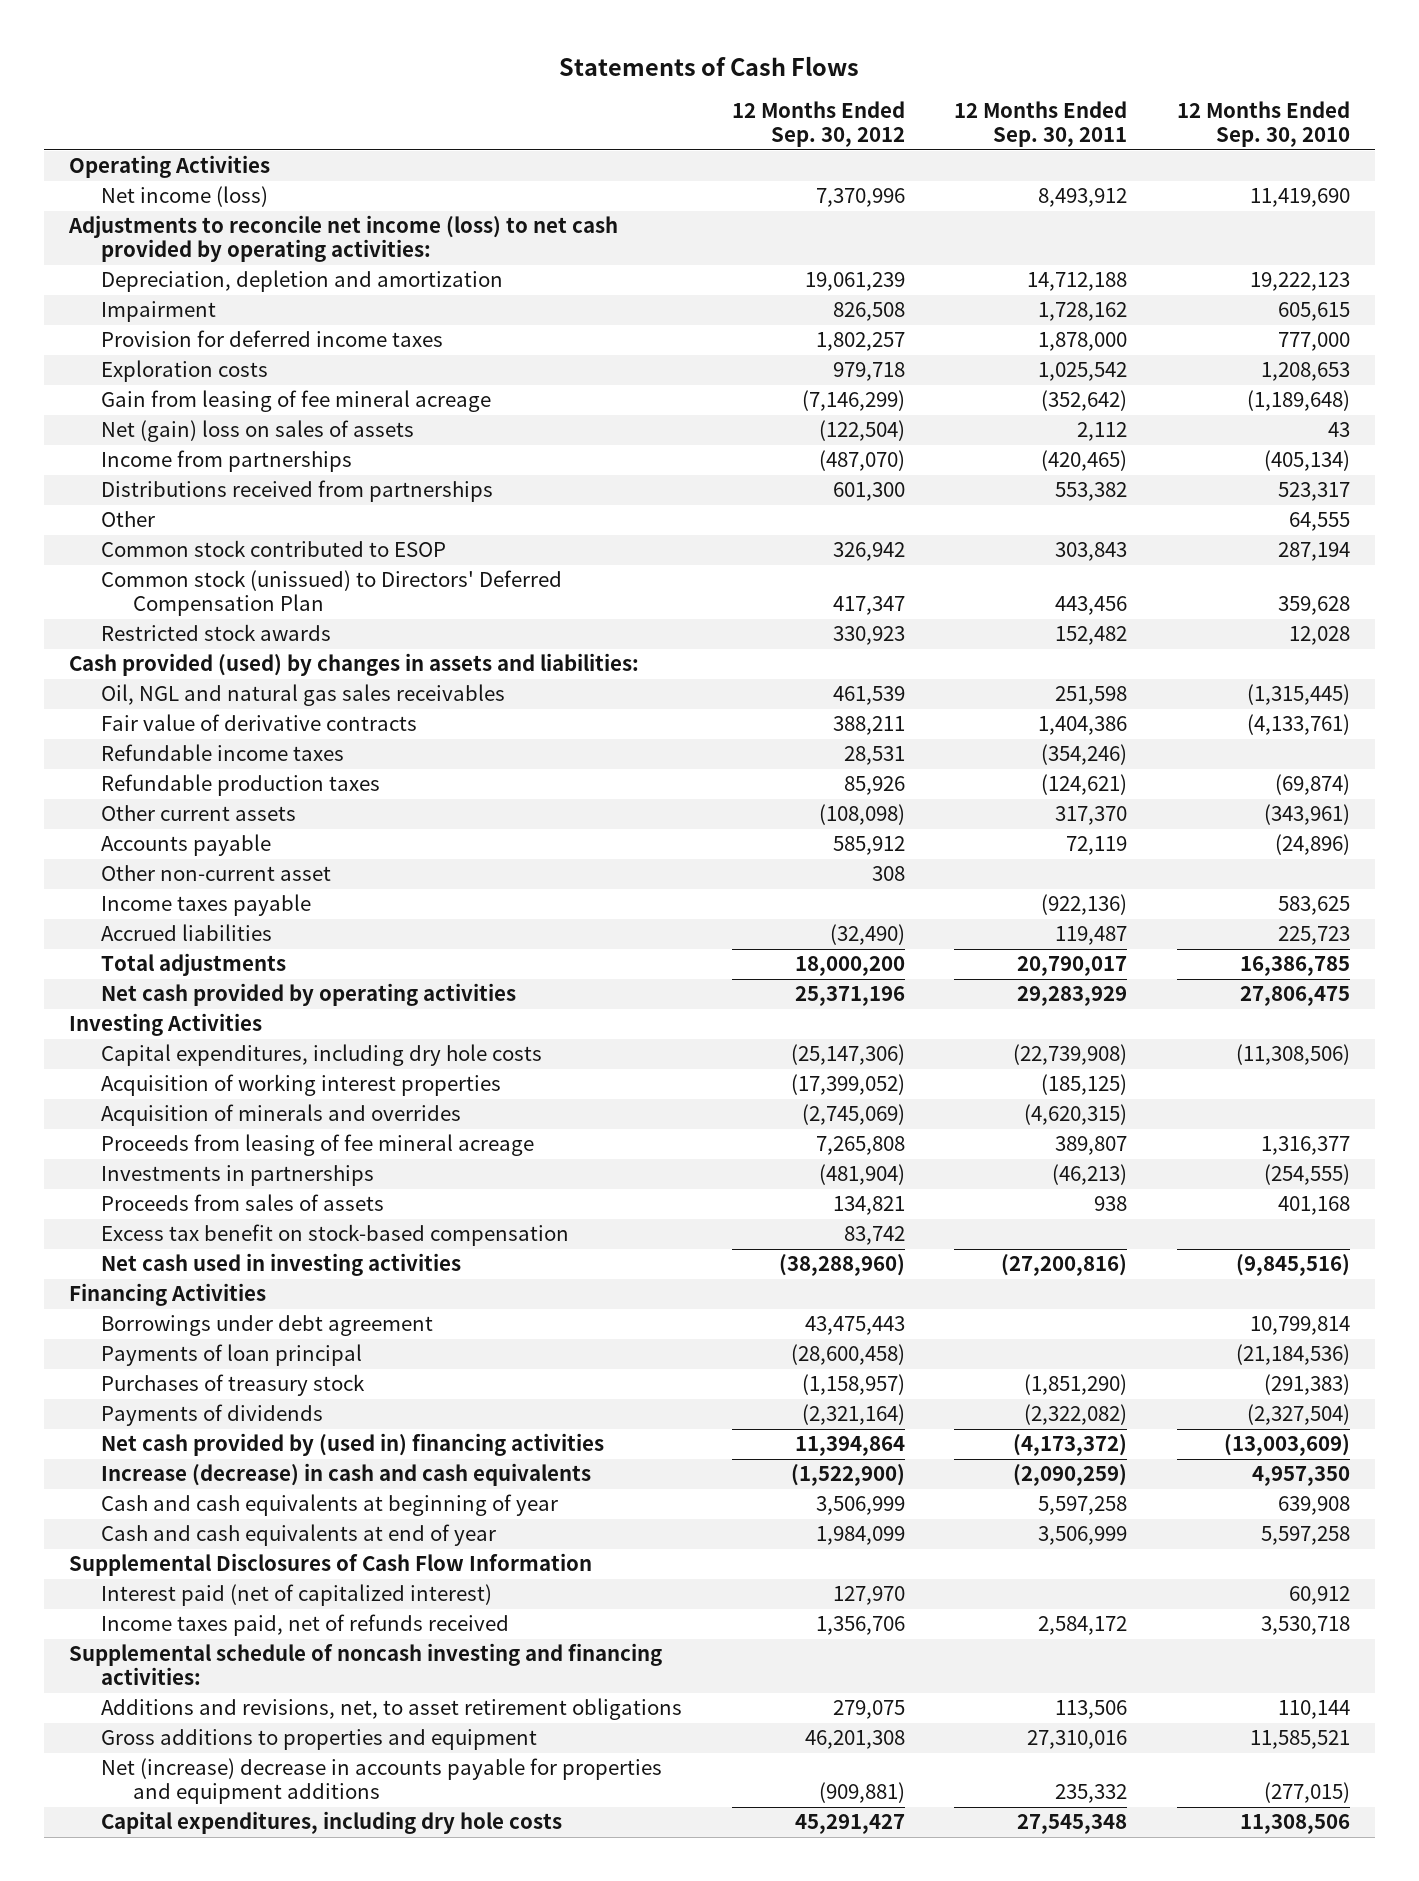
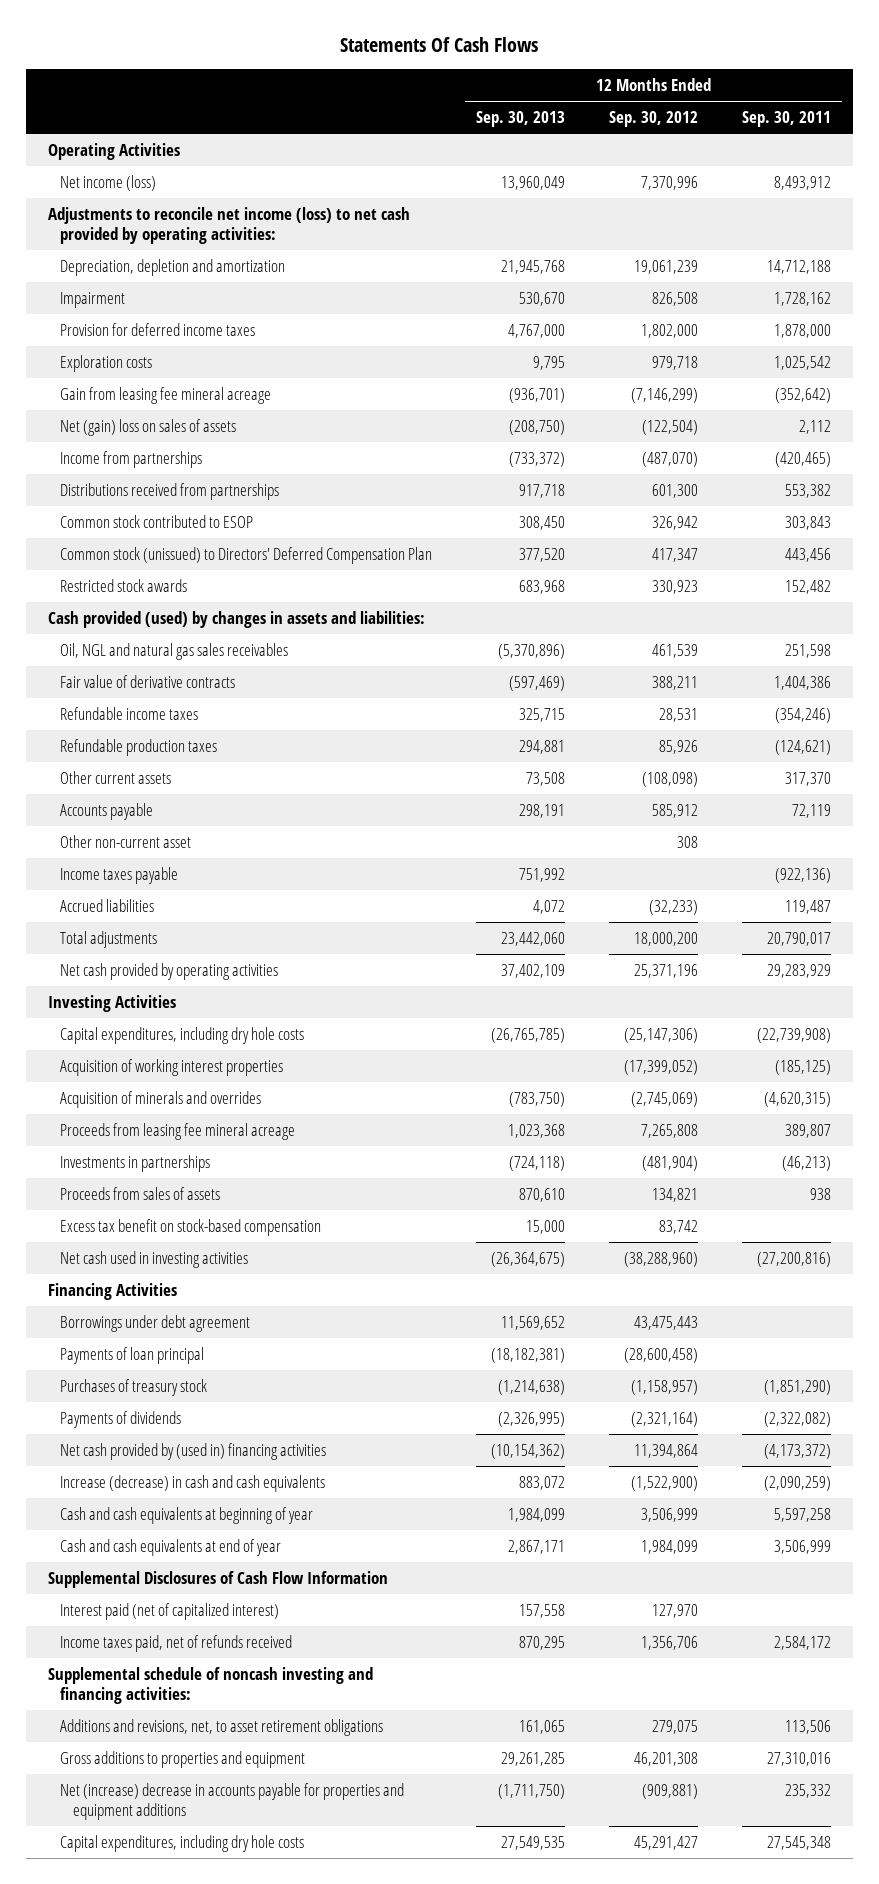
[559,55,860,76] Statements of Cash Flows -> [340,37,539,53] Statements Of Cash Flows
[1177,101,1351,148] 12 Months Ended Sep. 30, 2010 -> none
none -> [476,111,566,128] Sep. 30, 2013
[815,332,905,352] 1,802,257 -> [641,324,699,339] 1,802,000
[101,390,492,413] Gain from leasing of fee mineral acreage -> [60,387,272,405] Gain from leasing fee mineral acreage
[101,511,156,528] Other -> none
[829,924,905,946] (32,490) -> [649,900,699,916] (32,233)
[101,1134,535,1157] Proceeds from leasing of fee mineral acreage -> [60,1123,296,1141] Proceeds from leasing fee mineral acreage

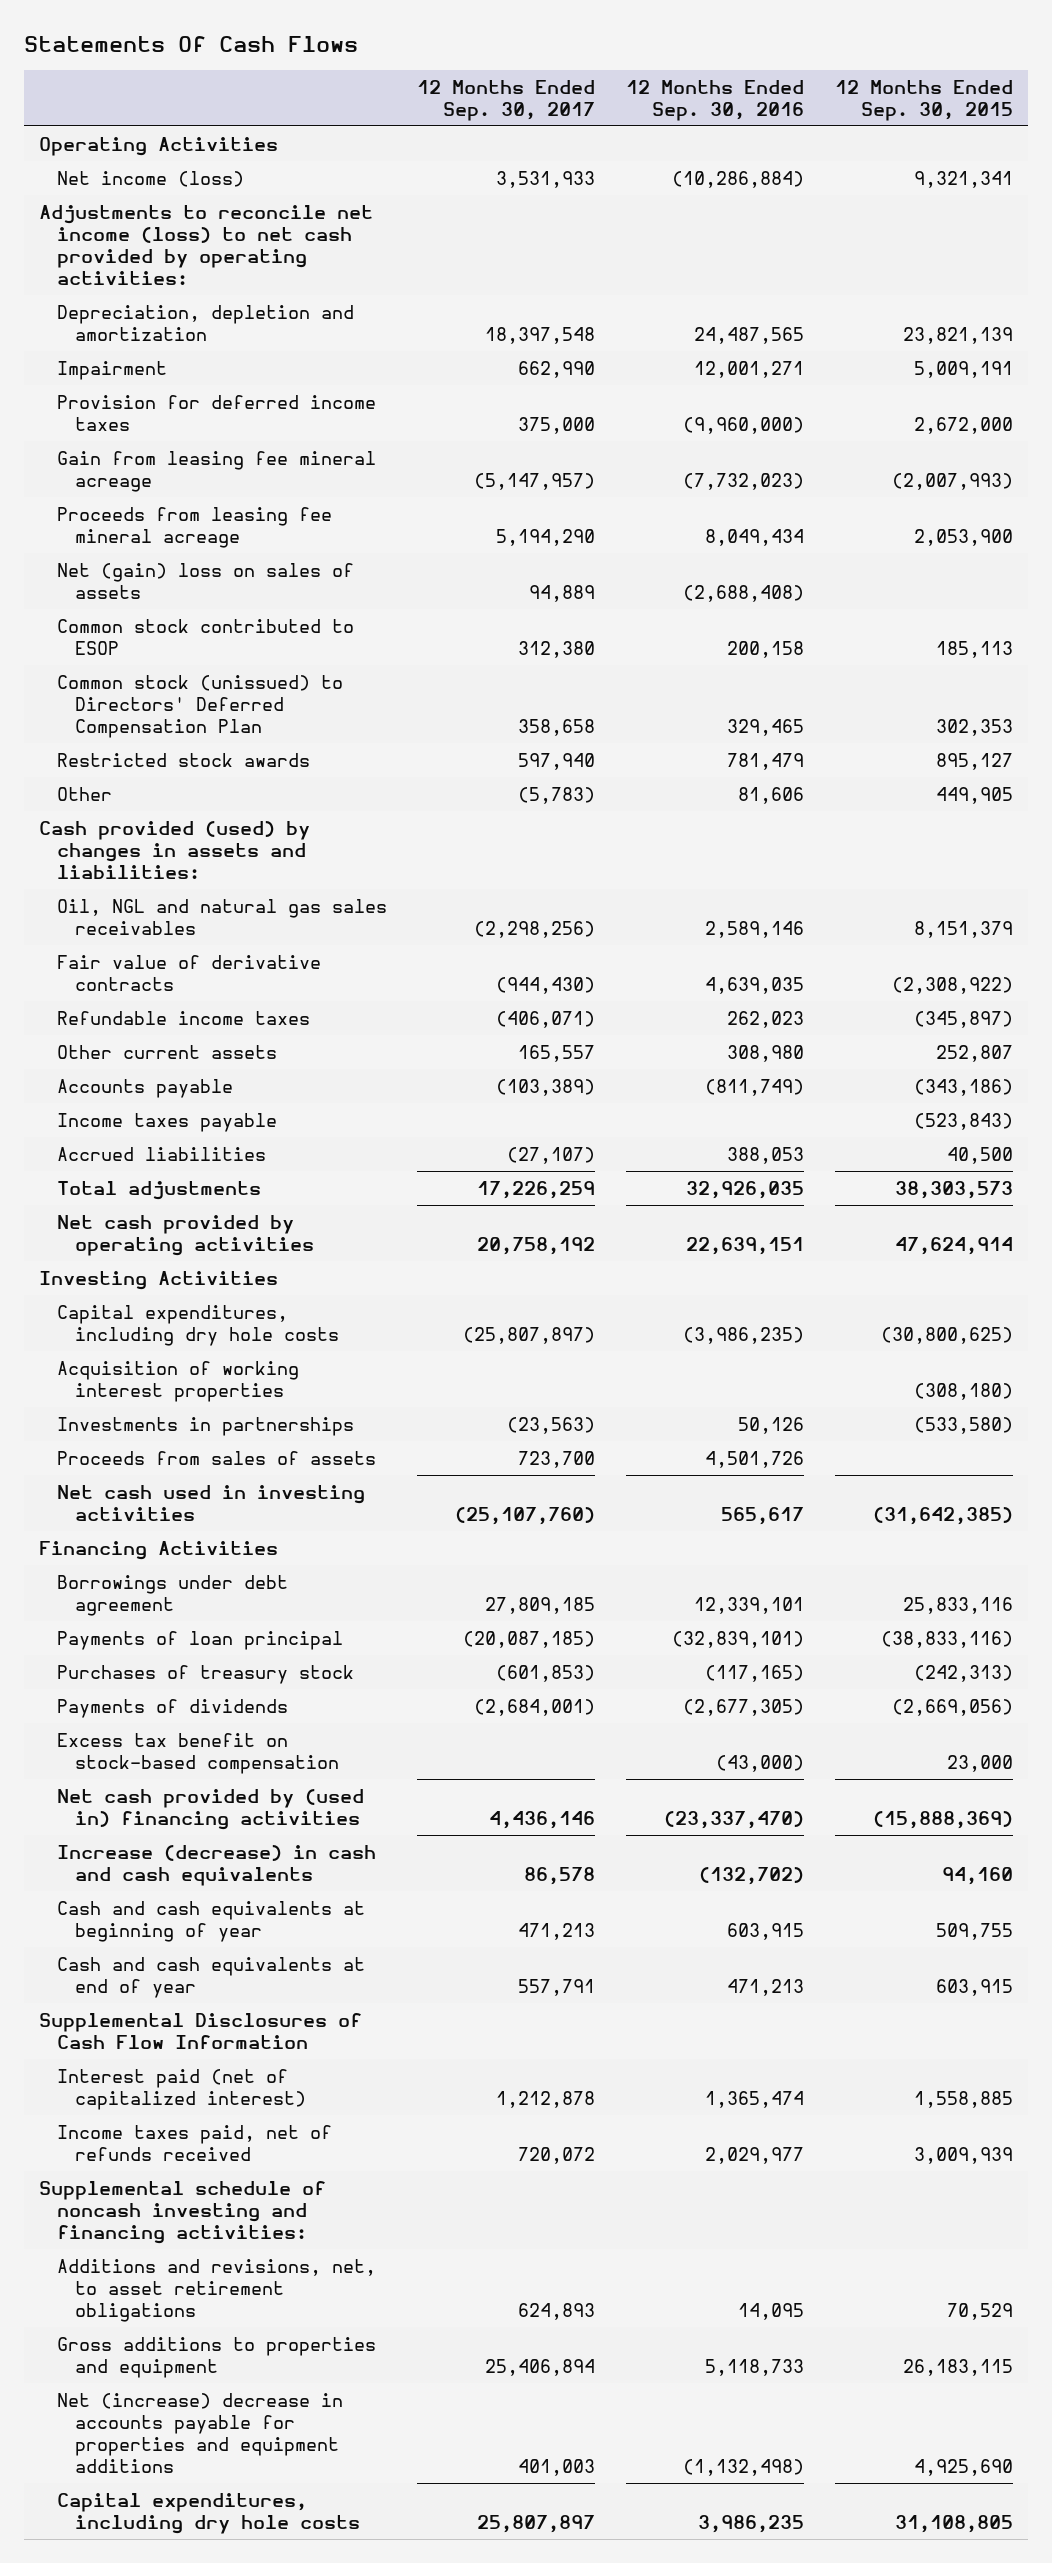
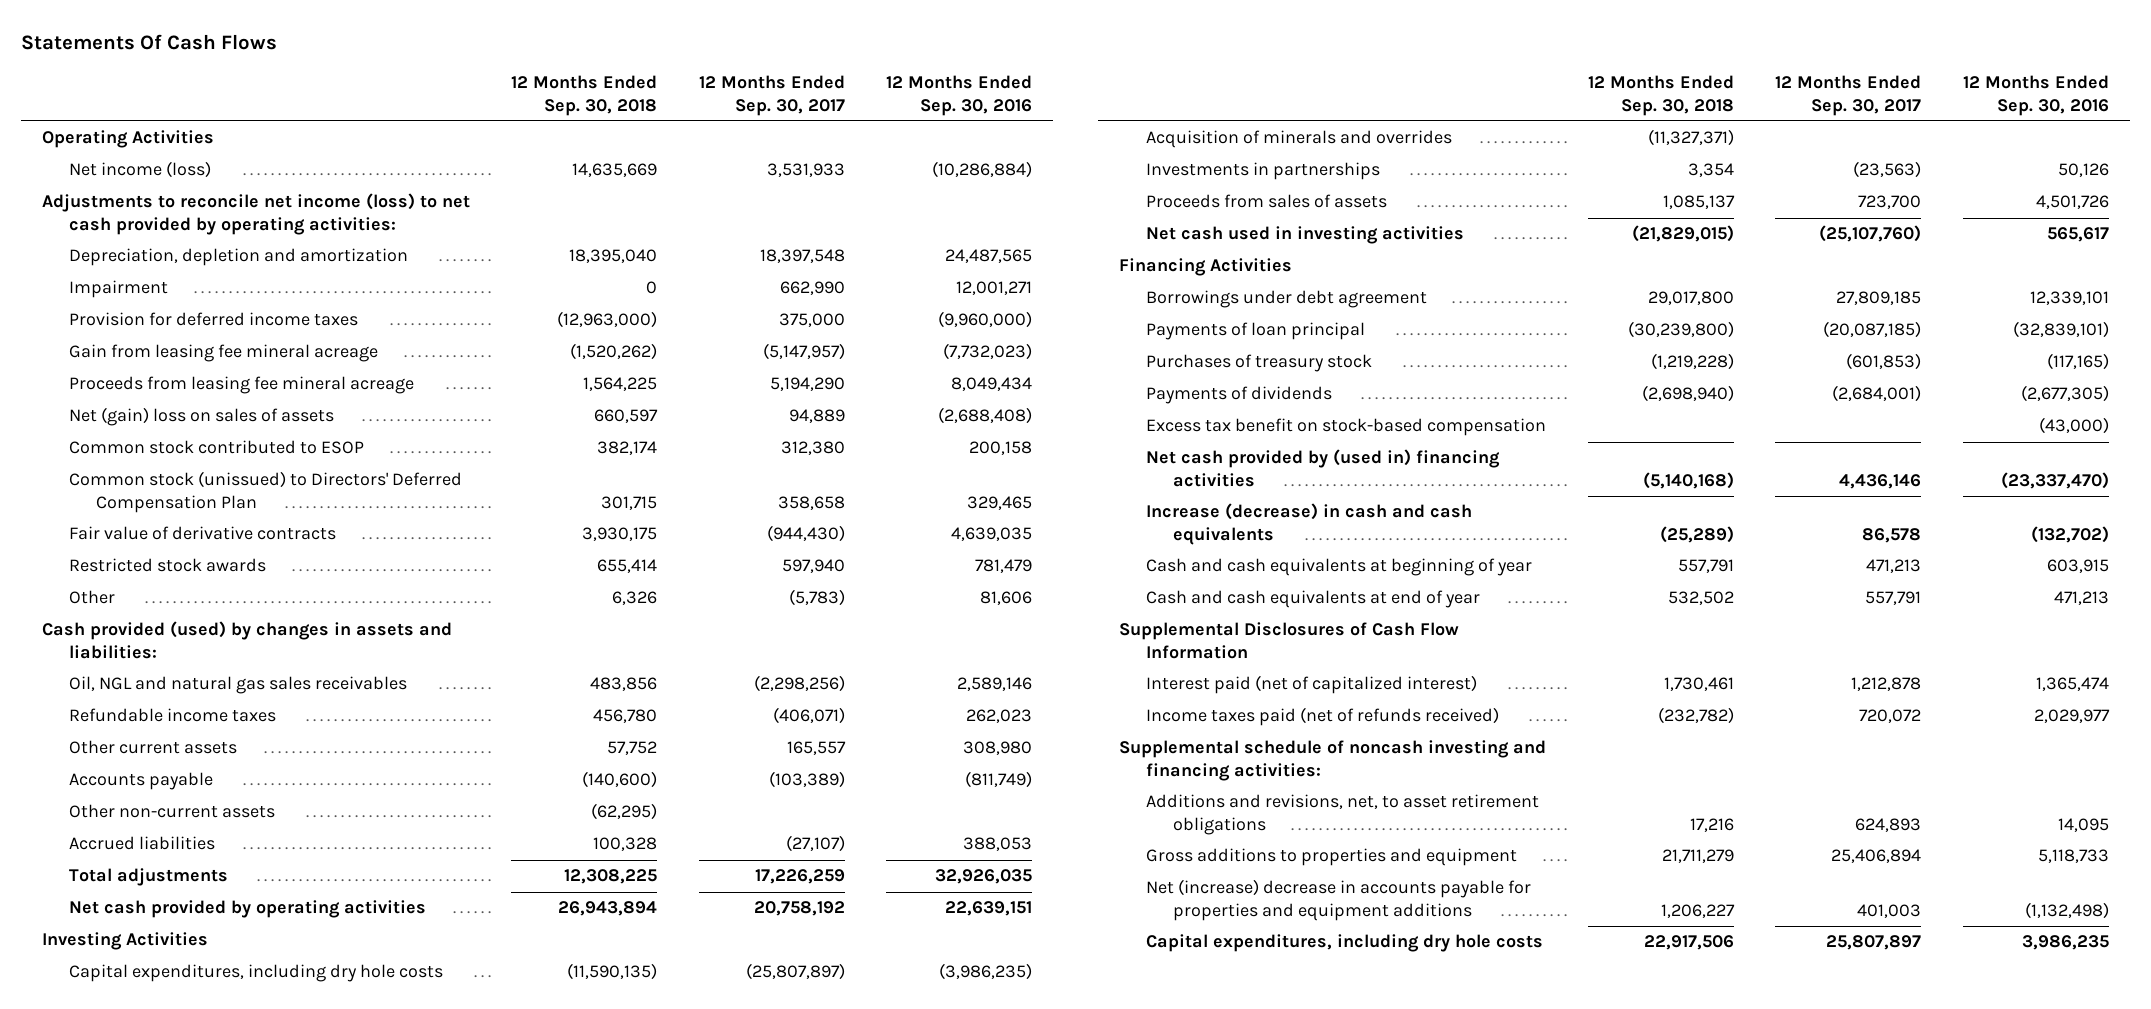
[834,79,1013,121] 12 Months Ended Sep. 30, 2015 -> none
none -> [511,75,658,116] 12 Months Ended Sep. 30, 2018
[56,954,321,991] Fair value of derivative contracts -> [69,526,337,541] Fair value of derivative contracts
[56,1112,277,1132] Income taxes payable -> none
none -> [69,804,276,819] Other non-current assets
[56,1360,299,1402] Acquisition of working interest properties -> [1145,130,1452,149] Acquisition of minerals and overrides
[56,2124,332,2161] Income taxes paid, net of refunds received -> [1145,707,1499,727] Income taxes paid (net of refunds received)

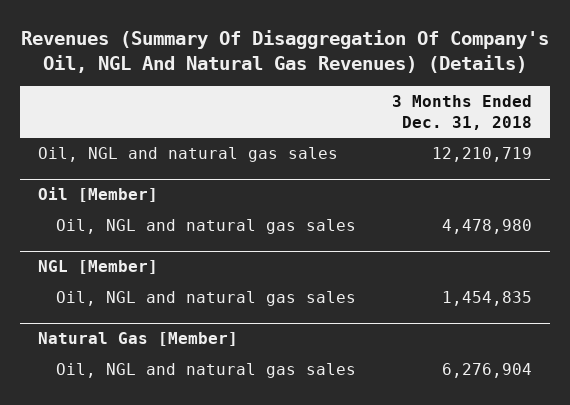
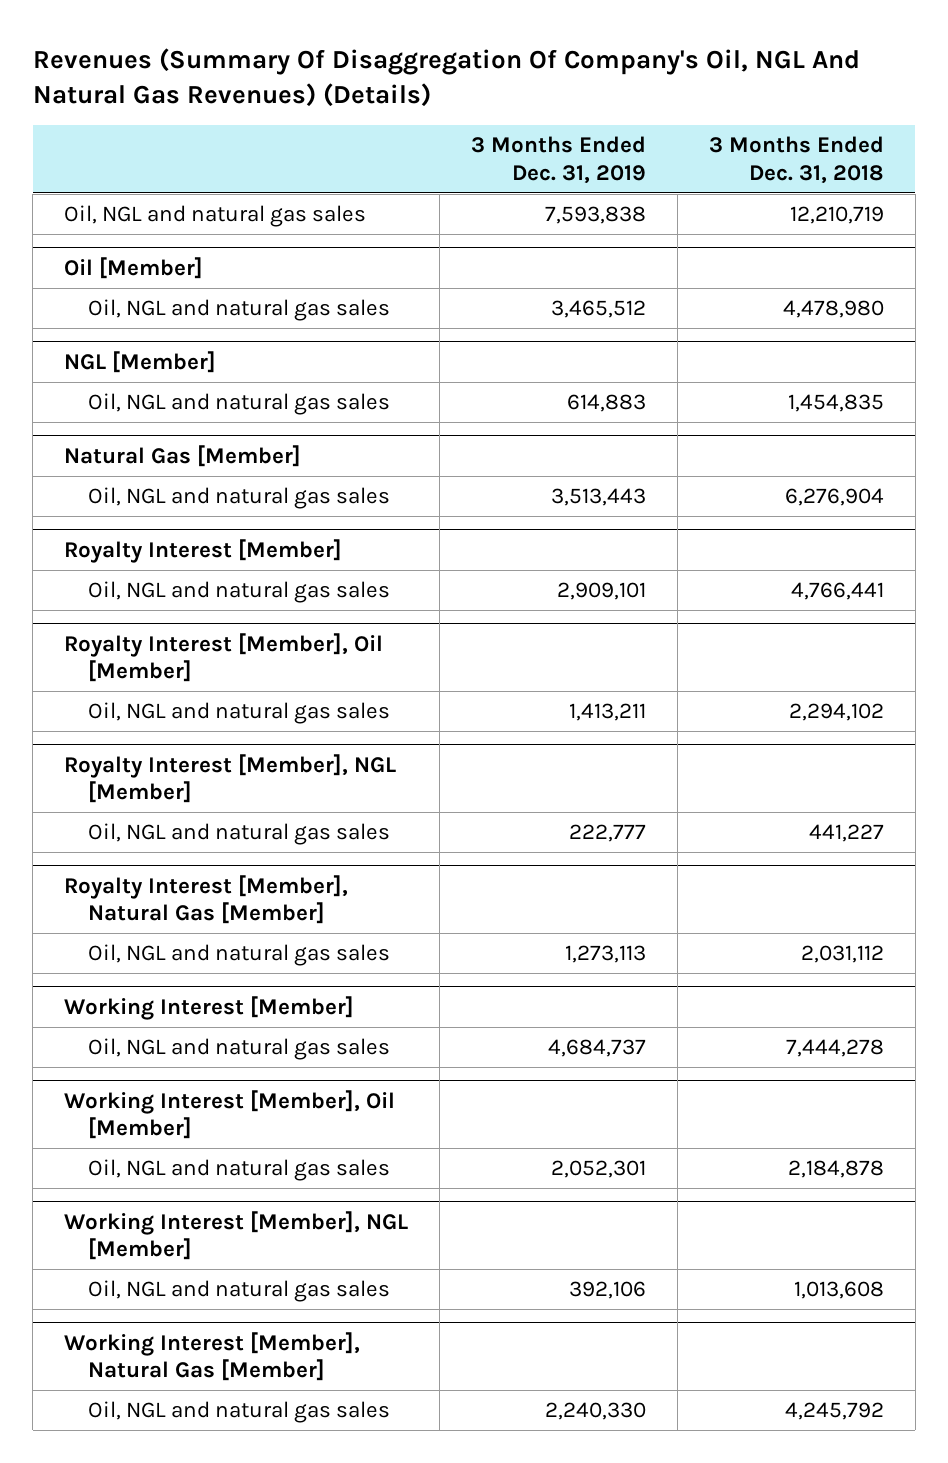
none -> [471,136,647,184] 3 Months Ended Dec. 31, 2019
none -> [64,538,343,563] Royalty Interest [Member]
none -> [87,581,390,604] Oil, NGL and natural gas sales
none -> [64,632,384,683] Royalty Interest [Member], Oil [Member]
none -> [87,702,390,725] Oil, NGL and natural gas sales
none -> [64,753,397,804] Royalty Interest [Member], NGL [Member]
none -> [87,823,390,846] Oil, NGL and natural gas sales
none -> [64,874,349,925] Royalty Interest [Member], Natural Gas [Member]
none -> [87,944,390,967] Oil, NGL and natural gas sales
none -> [64,995,355,1020] Working Interest [Member]
none -> [87,1038,390,1061] Oil, NGL and natural gas sales
none -> [64,1089,396,1140] Working Interest [Member], Oil [Member]
none -> [87,1159,390,1182] Oil, NGL and natural gas sales
none -> [64,1210,409,1261] Working Interest [Member], NGL [Member]
none -> [87,1280,390,1303] Oil, NGL and natural gas sales
none -> [64,1331,361,1382] Working Interest [Member], Natural Gas [Member]
none -> [87,1401,390,1424] Oil, NGL and natural gas sales

